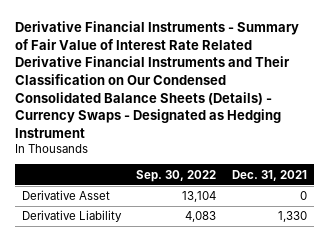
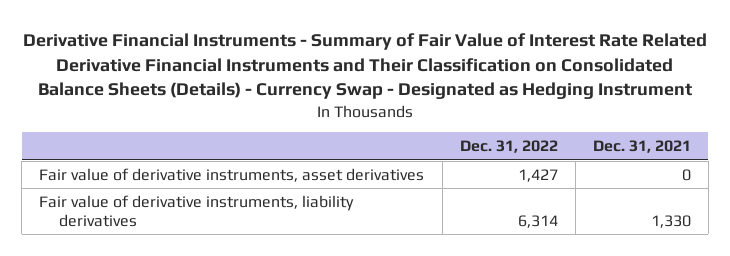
[14,21,299,138] Derivative Financial Instruments - Summary of Fair Value of Interest Rate Related Derivative Financial Instruments and Their Classification on Our Condensed Consolidated Balance Sheets (Details) - Currency Swaps - Designated as Hedging Instrument -> [23,33,708,100] Derivative Financial Instruments - Summary of Fair Value of Interest Rate Related Derivative Financial Instruments and Their Classification on Consolidated Balance Sheets (Details) - Currency Swap - Designated as Hedging Instrument
[136,169,217,182] Sep. 30, 2022 -> none
none -> [459,140,558,154] Dec. 31, 2022
[22,190,111,201] Derivative Asset -> [39,167,425,182] Fair value of derivative instruments, asset derivatives
[22,210,123,223] Derivative Liability -> [39,194,355,227] Fair value of derivative instruments, liability derivatives

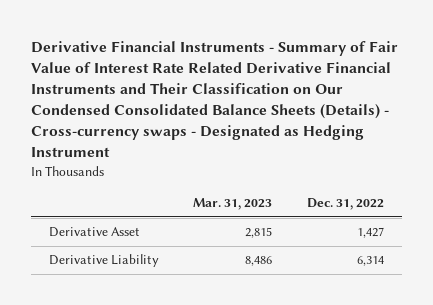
[23,33,708,100] Derivative Financial Instruments - Summary of Fair Value of Interest Rate Related Derivative Financial Instruments and Their Classification on Consolidated Balance Sheets (Details) - Currency Swap - Designated as Hedging Instrument -> [31,41,399,158] Derivative Financial Instruments - Summary of Fair Value of Interest Rate Related Derivative Financial Instruments and Their Classification on Our Condensed Consolidated Balance Sheets (Details) - Cross-currency swaps - Designated as Hedging Instrument
[592,140,691,154] Dec. 31, 2021 -> none
none -> [193,198,273,211] Mar. 31, 2023
[39,167,425,182] Fair value of derivative instruments, asset derivatives -> [48,227,140,238] Derivative Asset
[39,194,355,227] Fair value of derivative instruments, liability derivatives -> [48,254,159,268] Derivative Liability

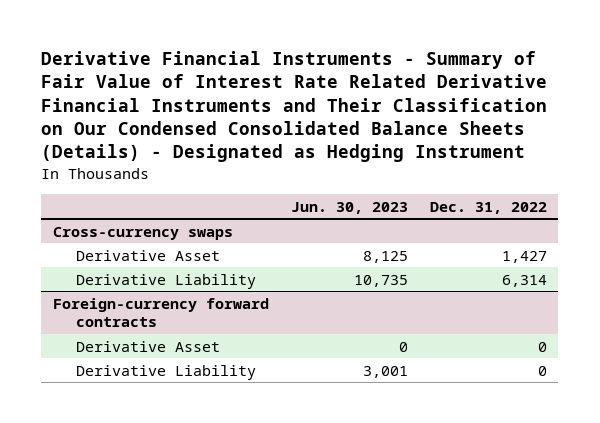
[31,41,399,158] Derivative Financial Instruments - Summary of Fair Value of Interest Rate Related Derivative Financial Instruments and Their Classification on Our Condensed Consolidated Balance Sheets (Details) - Cross-currency swaps - Designated as Hedging Instrument -> [41,50,548,163] Derivative Financial Instruments - Summary of Fair Value of Interest Rate Related Derivative Financial Instruments and Their Classification on Our Condensed Consolidated Balance Sheets (Details) - Designated as Hedging Instrument
[193,198,273,211] Mar. 31, 2023 -> none
none -> [290,201,408,214] Jun. 30, 2023
none -> [52,226,233,240] Cross-currency swaps
none -> [52,297,269,327] Foreign-currency forward contracts
none -> [76,340,221,352] Derivative Asset
none -> [76,364,257,380] Derivative Liability

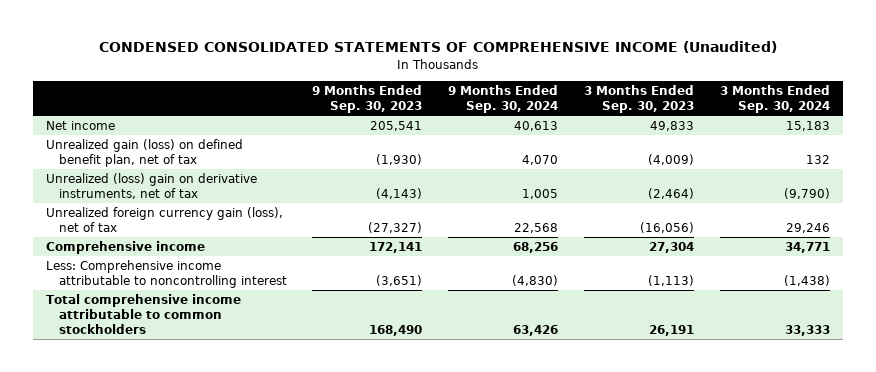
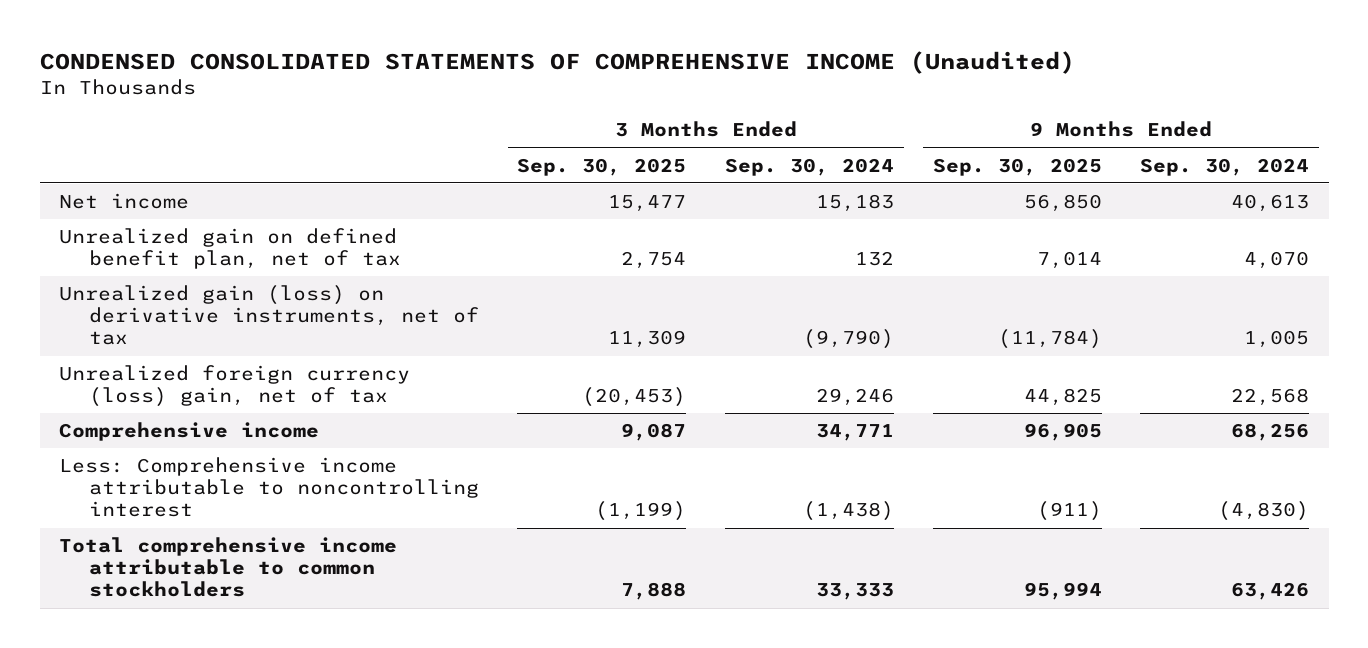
[312,84,423,113] 9 Months Ended Sep. 30, 2023 -> none
[584,84,695,113] 3 Months Ended Sep. 30, 2023 -> none
none -> [517,157,687,176] Sep. 30, 2025
none -> [932,157,1102,176] Sep. 30, 2025
[46,139,244,168] Unrealized gain (loss) on defined benefit plan, net of tax -> [59,228,401,270] Unrealized gain on defined benefit plan, net of tax
[46,173,258,200] Unrealized (loss) gain on derivative instruments, net of tax -> [59,285,479,346] Unrealized gain (loss) on derivative instruments, net of tax
[46,207,284,233] Unrealized foreign currency gain (loss), net of tax -> [59,365,411,408] Unrealized foreign currency (loss) gain, net of tax

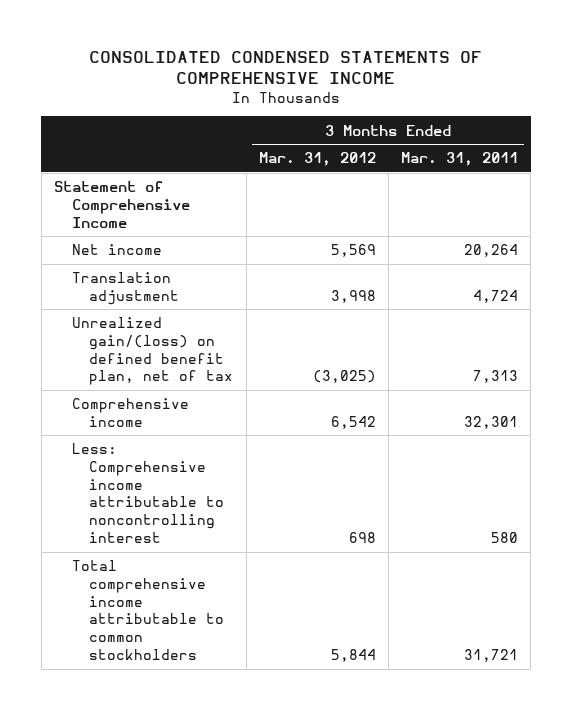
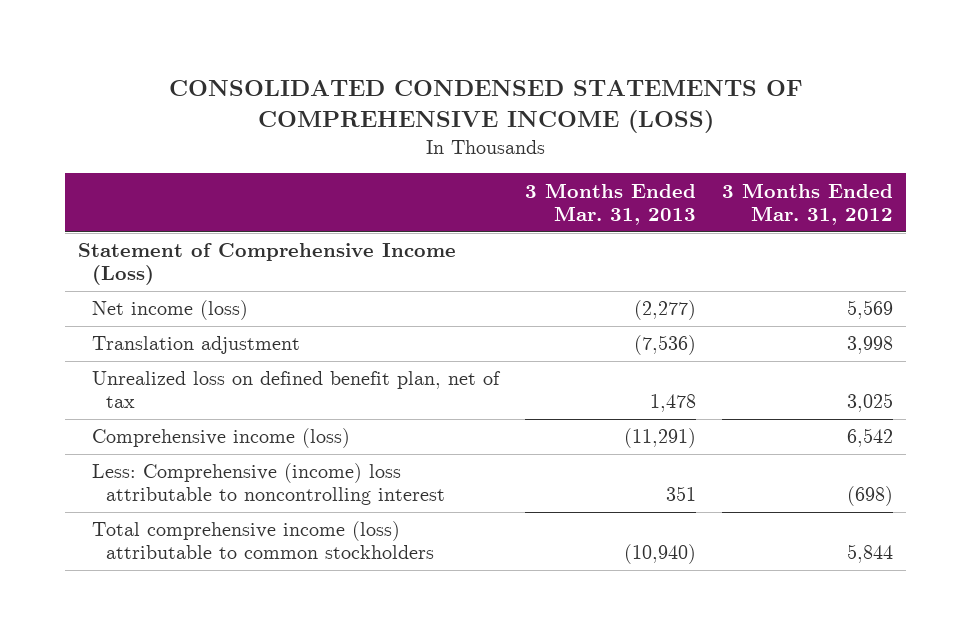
[88,50,482,85] CONSOLIDATED CONDENSED STATEMENTS OF COMPREHENSIVE INCOME -> [168,80,803,133] CONSOLIDATED CONDENSED STATEMENTS OF COMPREHENSIVE INCOME (LOSS)
[400,152,518,167] Mar. 31, 2011 -> none
none -> [525,182,697,225] 3 Months Ended Mar. 31, 2013
[53,181,190,228] Statement of Comprehensive Income -> [78,243,457,286] Statement of Comprehensive Income (Loss)
[71,244,162,256] Net income -> [92,300,249,321] Net income (loss)
[71,317,234,386] Unrealized gain/(loss) on defined benefit plan, net of tax -> [92,371,502,409] Unrealized loss on defined benefit plan, net of tax
[312,370,376,384] (3,025) -> [847,393,894,413] 3,025
[71,398,189,427] Comprehensive income -> [92,428,351,449] Comprehensive income (loss)
[71,443,225,543] Less: Comprehensive income attributable to noncontrolling interest -> [92,463,446,506] Less: Comprehensive (income) loss attributable to noncontrolling interest
[348,531,376,543] 698 -> [847,486,894,507] (698)
[71,560,225,660] Total comprehensive income attributable to common stockholders -> [92,521,435,560] Total comprehensive income (loss) attributable to common stockholders

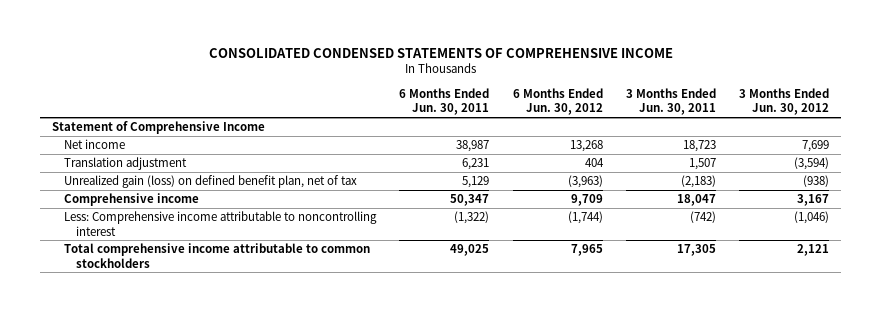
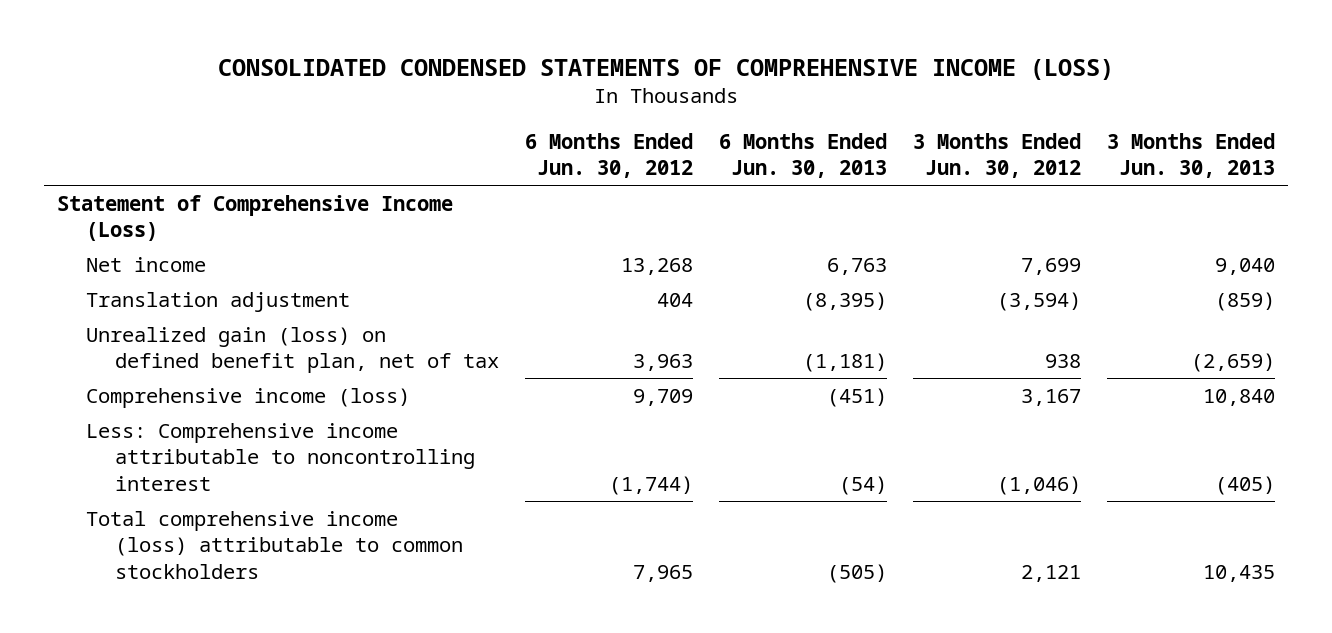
[208,47,673,58] CONSOLIDATED CONDENSED STATEMENTS OF COMPREHENSIVE INCOME -> [217,58,1114,80] CONSOLIDATED CONDENSED STATEMENTS OF COMPREHENSIVE INCOME (LOSS)
[399,87,490,116] 6 Months Ended Jun. 30, 2011 -> none
[625,87,716,116] 3 Months Ended Jun. 30, 2011 -> none
none -> [718,132,887,179] 6 Months Ended Jun. 30, 2013
none -> [1106,132,1275,179] 3 Months Ended Jun. 30, 2013
[51,121,265,135] Statement of Comprehensive Income -> [56,194,453,242] Statement of Comprehensive Income (Loss)
[567,175,603,189] (3,963) -> [632,354,693,372] 3,963
[803,175,830,188] (938) -> [1044,354,1081,369] 938
[63,193,199,207] Comprehensive income -> [85,387,410,408] Comprehensive income (loss)
[63,243,370,268] Total comprehensive income attributable to common stockholders -> [85,510,463,579] Total comprehensive income (loss) attributable to common stockholders

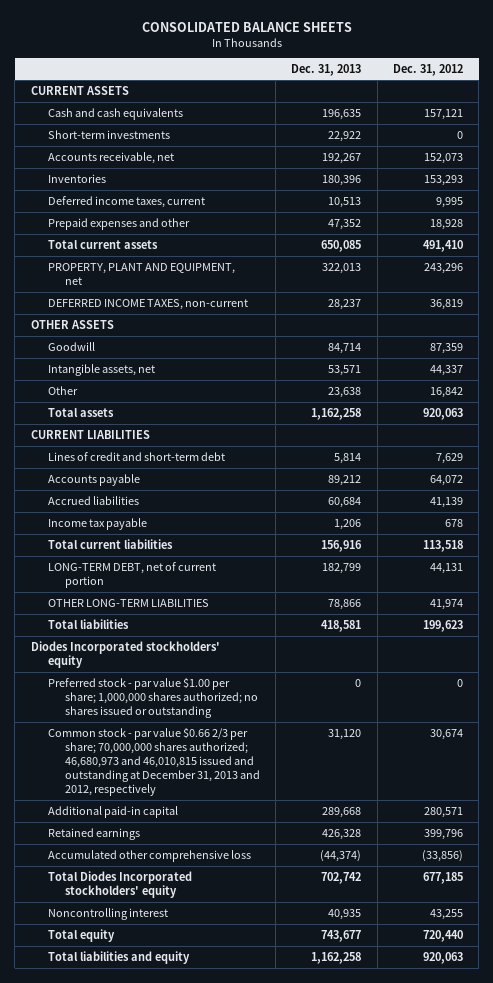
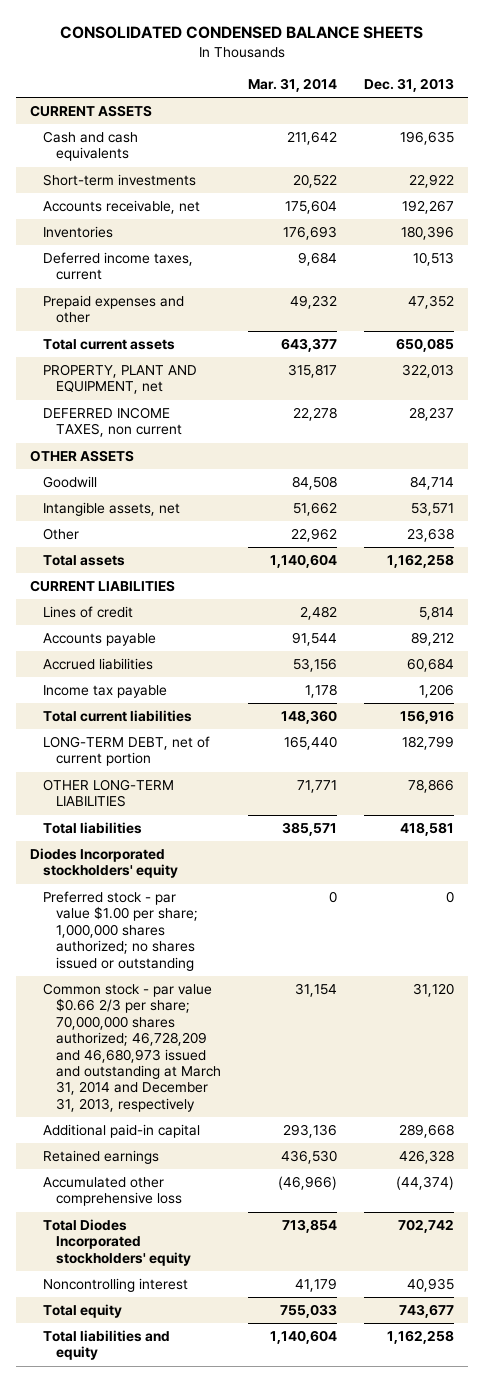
[141,21,352,32] CONSOLIDATED BALANCE SHEETS -> [59,25,423,39] CONSOLIDATED CONDENSED BALANCE SHEETS
[392,63,463,76] Dec. 31, 2012 -> none
none -> [248,78,338,93] Mar. 31, 2014
[47,298,248,310] DEFERRED INCOME TAXES, non-current -> [42,407,182,438] DEFERRED INCOME TAXES, non current
[47,451,225,461] Lines of credit and short-term debt -> [42,606,133,619] Lines of credit
[47,726,260,796] Common stock - par value $0.66 2/3 per share; 70,000,000 shares authorized; 46,680,973 and 46,010,815 issued and outstanding at December 31, 2013 and 2012, respectively -> [42,983,221,1112] Common stock - par value $0.66 2/3 per share; 70,000,000 shares authorized; 46,728,209 and 46,680,973 issued and outstanding at March 31, 2014 and December 31, 2013, respectively

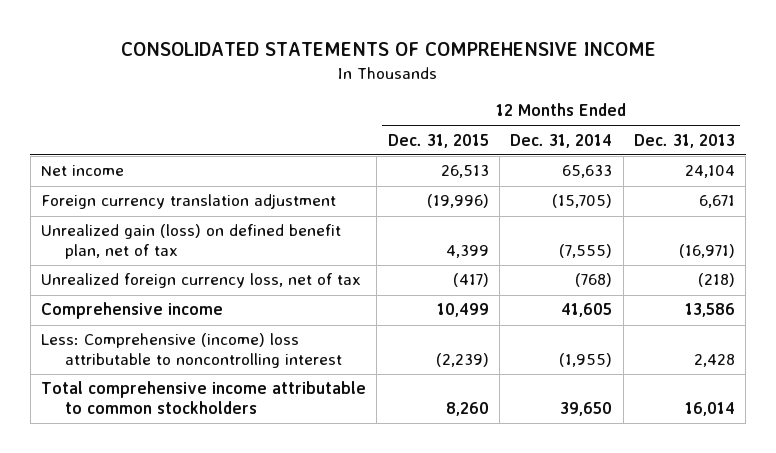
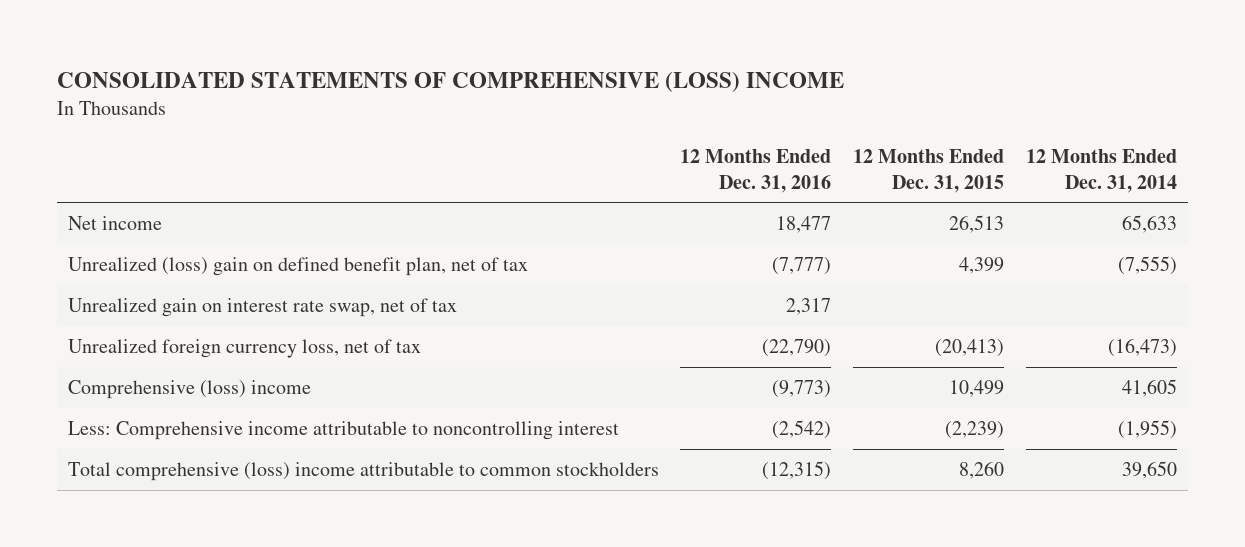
[120,42,656,57] CONSOLIDATED STATEMENTS OF COMPREHENSIVE INCOME -> [57,72,845,93] CONSOLIDATED STATEMENTS OF COMPREHENSIVE (LOSS) INCOME
[634,133,736,148] Dec. 31, 2013 -> none
none -> [680,148,832,193] 12 Months Ended Dec. 31, 2016
[40,194,336,210] Foreign currency translation adjustment -> none
[40,224,341,260] Unrealized gain (loss) on defined benefit plan, net of tax -> [67,257,528,277] Unrealized (loss) gain on defined benefit plan, net of tax
none -> [67,298,457,318] Unrealized gain on interest rate swap, net of tax
[452,273,489,288] (417) -> [935,339,1005,358] (20,413)
[575,273,613,288] (768) -> [1107,338,1177,358] (16,473)
[40,302,223,320] Comprehensive income -> [67,380,311,400] Comprehensive (loss) income
[40,333,343,369] Less: Comprehensive (income) loss attributable to noncontrolling interest -> [67,421,619,441] Less: Comprehensive income attributable to noncontrolling interest
[40,381,366,415] Total comprehensive income attributable to common stockholders -> [67,462,659,482] Total comprehensive (loss) income attributable to common stockholders

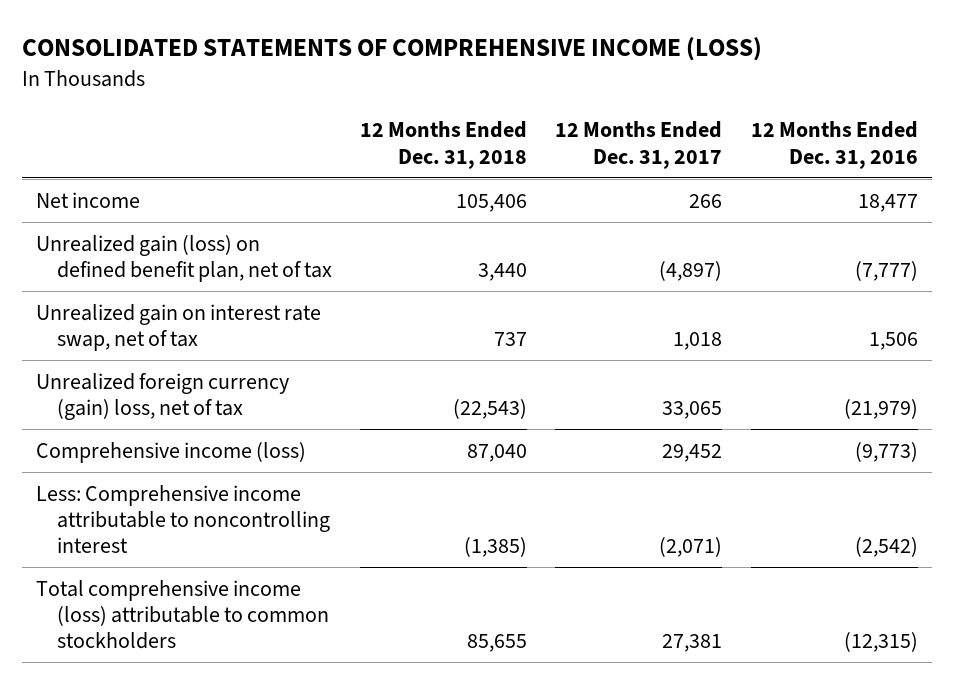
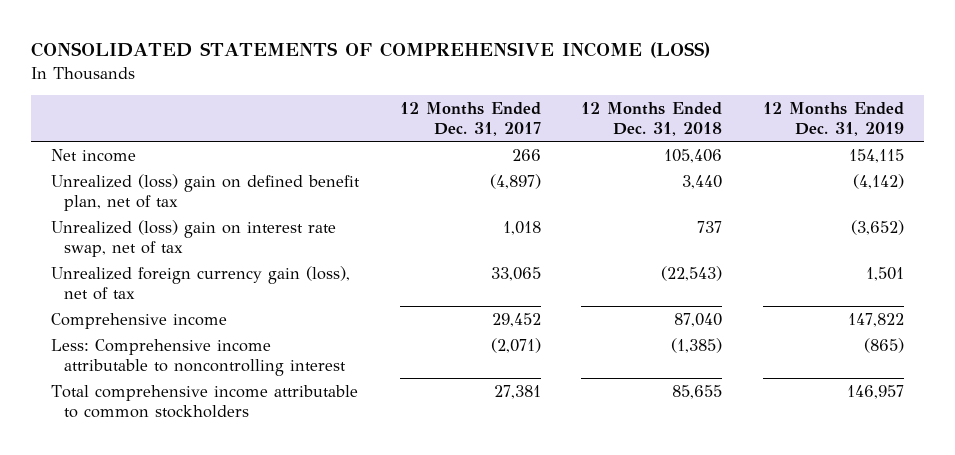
[750,121,918,169] 12 Months Ended Dec. 31, 2016 -> none
none -> [763,101,905,136] 12 Months Ended Dec. 31, 2019
[35,234,333,282] Unrealized gain (loss) on defined benefit plan, net of tax -> [51,173,361,211] Unrealized (loss) gain on defined benefit plan, net of tax
[35,303,321,351] Unrealized gain on interest rate swap, net of tax -> [51,219,337,257] Unrealized (loss) gain on interest rate swap, net of tax
[35,372,289,420] Unrealized foreign currency (gain) loss, net of tax -> [51,265,351,300] Unrealized foreign currency gain (loss), net of tax
[35,441,306,463] Comprehensive income (loss) -> [51,312,228,329] Comprehensive income
[35,579,330,650] Total comprehensive income (loss) attributable to common stockholders -> [51,384,359,418] Total comprehensive income attributable to common stockholders

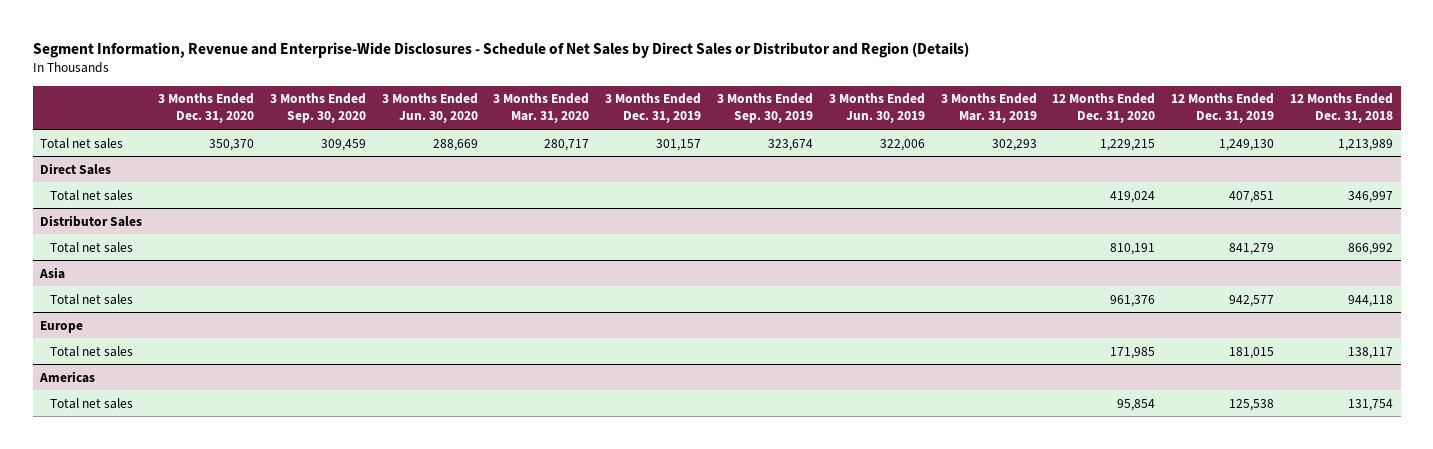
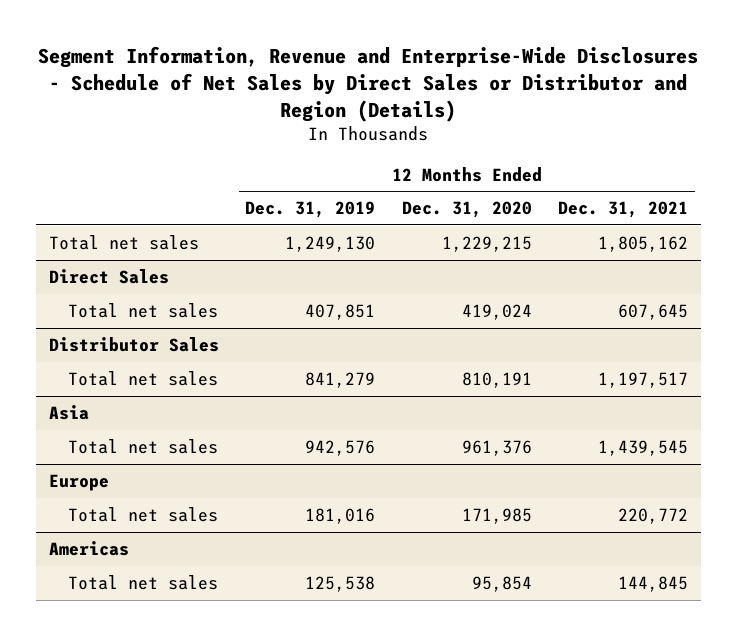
[158,93,255,124] 3 Months Ended Dec. 31, 2020 -> none
[269,93,366,124] 3 Months Ended Sep. 30, 2020 -> none
[381,93,478,124] 3 Months Ended Jun. 30, 2020 -> none
[493,93,590,124] 3 Months Ended Mar. 31, 2020 -> none
[605,93,702,124] 3 Months Ended Dec. 31, 2019 -> none
[716,93,813,124] 3 Months Ended Sep. 30, 2019 -> none
[828,93,925,124] 3 Months Ended Jun. 30, 2019 -> none
[940,93,1037,124] 3 Months Ended Mar. 31, 2019 -> none
[1289,93,1393,124] 12 Months Ended Dec. 31, 2018 -> none
none -> [557,201,688,219] Dec. 31, 2021
[1229,294,1275,307] 942,577 -> [305,439,376,456] 942,576
[1229,346,1275,359] 181,015 -> [305,507,376,524] 181,016

